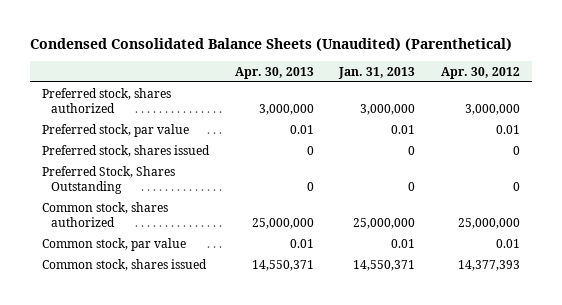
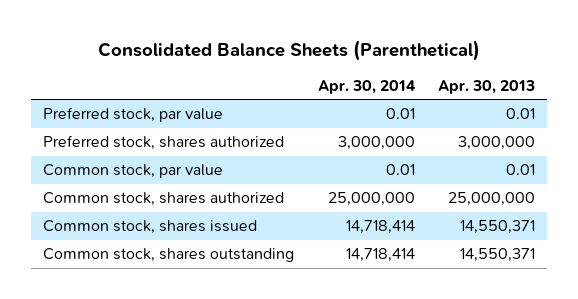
[29,37,512,51] Condensed Consolidated Balance Sheets (Unaudited) (Parenthetical) -> [98,39,481,61] Consolidated Balance Sheets (Parenthetical)
[338,66,416,79] Jan. 31, 2013 -> none
[440,66,520,79] Apr. 30, 2012 -> none
none -> [317,79,416,94] Apr. 30, 2014
[42,144,211,157] Preferred stock, shares issued -> none
[42,165,176,195] Preferred Stock, Shares Outstanding -> none
[42,87,172,114] Preferred stock, shares authorized -> [42,135,284,151] Preferred stock, shares authorized
[42,201,169,228] Common stock, shares authorized -> [42,192,284,207] Common stock, shares authorized
none -> [42,248,294,263] Common stock, shares outstanding

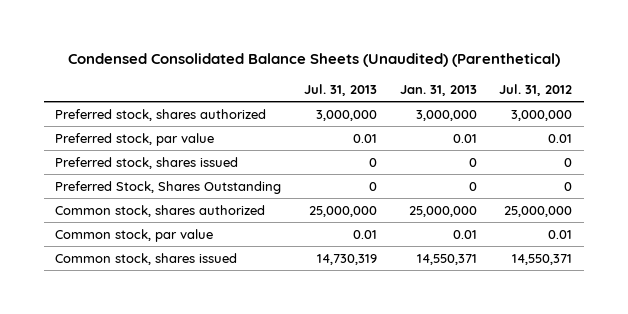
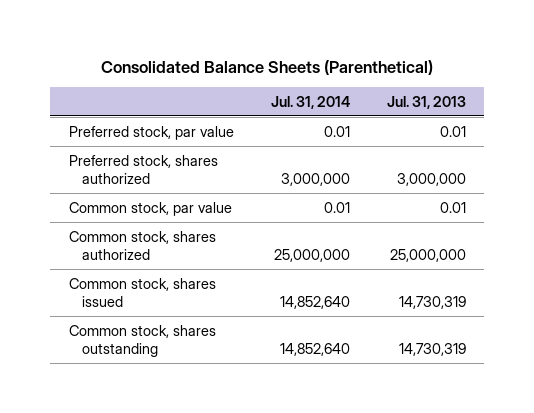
[67,53,560,68] Condensed Consolidated Balance Sheets (Unaudited) (Parenthetical) -> [101,59,434,75] Consolidated Balance Sheets (Parenthetical)
[399,85,477,97] Jan. 31, 2013 -> none
[499,84,573,97] Jul. 31, 2012 -> none
none -> [270,95,350,109] Jul. 31, 2014
[55,156,239,169] Preferred stock, shares issued -> none
[55,180,282,194] Preferred Stock, Shares Outstanding -> none
[55,108,267,121] Preferred stock, shares authorized -> [68,154,218,184] Preferred stock, shares authorized
[55,204,266,217] Common stock, shares authorized -> [68,230,216,260] Common stock, shares authorized
none -> [68,324,216,357] Common stock, shares outstanding

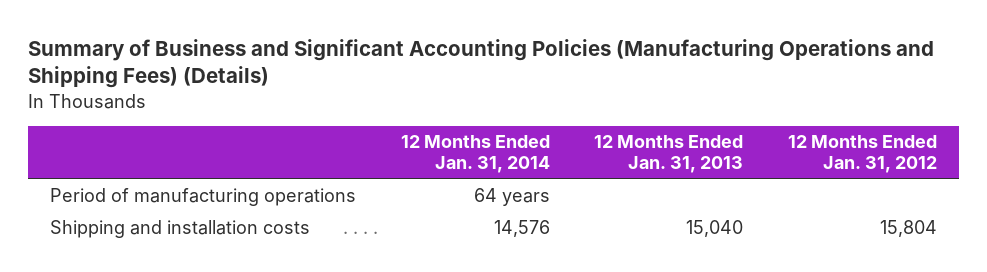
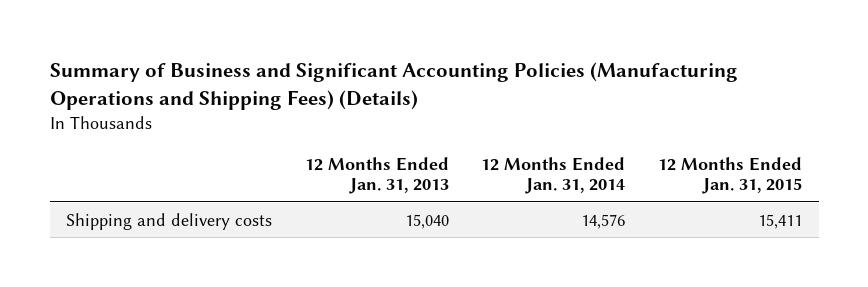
[787,135,937,174] 12 Months Ended Jan. 31, 2012 -> none
none -> [658,156,803,195] 12 Months Ended Jan. 31, 2015
[49,188,356,207] Period of manufacturing operations -> none
[49,220,310,239] Shipping and installation costs -> [65,212,272,230] Shipping and delivery costs

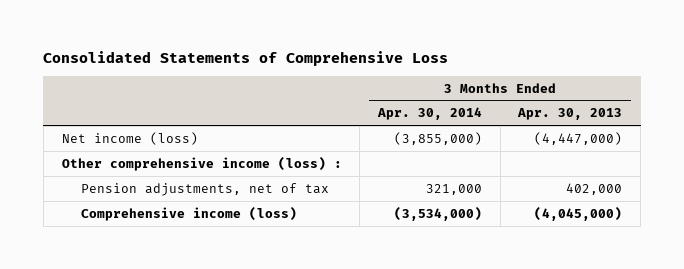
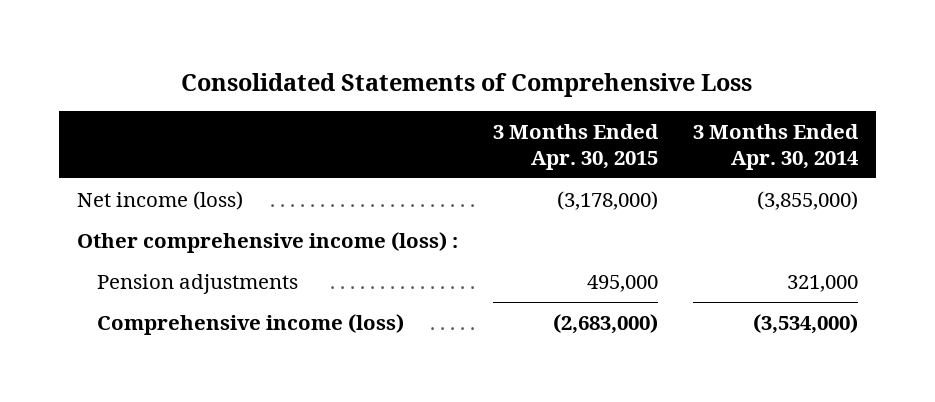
[517,108,623,121] Apr. 30, 2013 -> none
none -> [492,124,659,170] 3 Months Ended Apr. 30, 2015
[80,182,329,196] Pension adjustments, net of tax -> [96,273,298,294] Pension adjustments

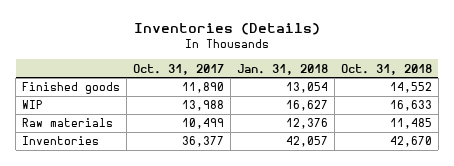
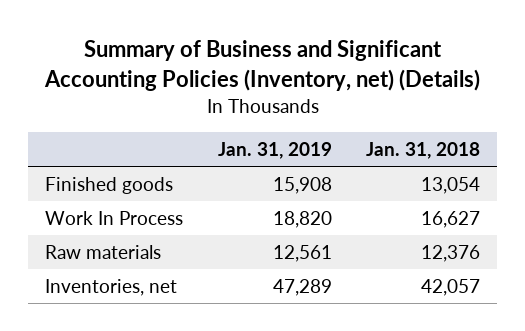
[134,23,321,36] Inventories (Details) -> [43,40,480,92] Summary of Business and Significant Accounting Policies (Inventory, net) (Details)
[133,63,225,75] Oct. 31, 2017 -> none
[340,63,432,75] Oct. 31, 2018 -> none
none -> [217,142,332,160] Jan. 31, 2019
[22,100,44,110] WIP -> [44,210,183,225] Work In Process
[22,136,100,146] Inventories -> [44,278,177,296] Inventories, net

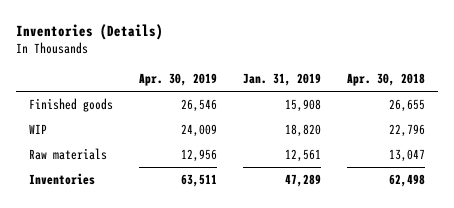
[43,40,480,92] Summary of Business and Significant Accounting Policies (Inventory, net) (Details) -> [16,23,164,40] Inventories (Details)
[366,142,481,160] Jan. 31, 2018 -> none
none -> [138,72,217,86] Apr. 30, 2019
none -> [346,72,425,86] Apr. 30, 2018
[44,210,183,225] Work In Process -> [28,124,47,135] WIP
[44,278,177,296] Inventories, net -> [28,173,95,186] Inventories

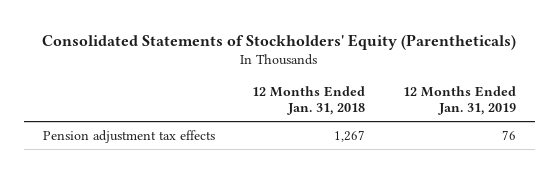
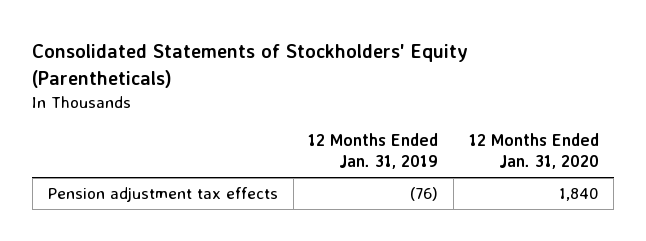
[252,86,366,116] 12 Months Ended Jan. 31, 2018 -> none
none -> [468,132,599,170] 12 Months Ended Jan. 31, 2020
[501,130,516,141] 76 -> [410,187,439,202] (76)

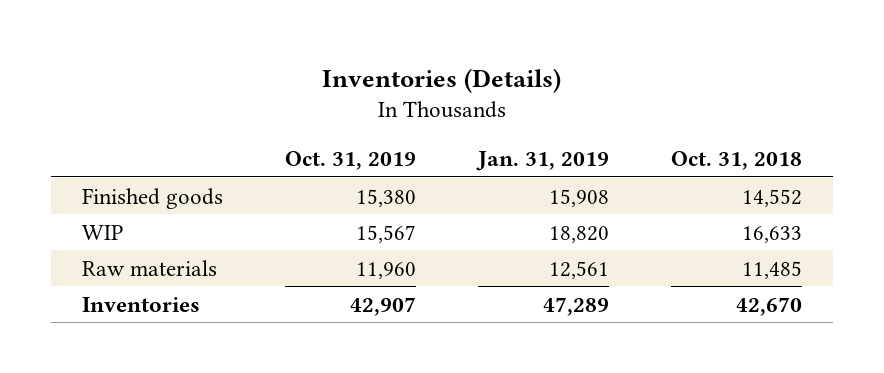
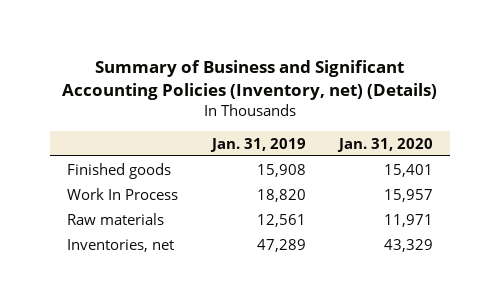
[322,67,562,93] Inventories (Details) -> [62,60,438,101] Summary of Business and Significant Accounting Policies (Inventory, net) (Details)
[285,150,417,170] Oct. 31, 2019 -> none
[670,150,802,170] Oct. 31, 2018 -> none
none -> [337,137,434,152] Jan. 31, 2020
[82,224,124,240] WIP -> [67,187,179,200] Work In Process
[82,296,201,312] Inventories -> [67,238,175,252] Inventories, net

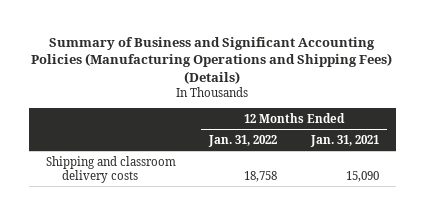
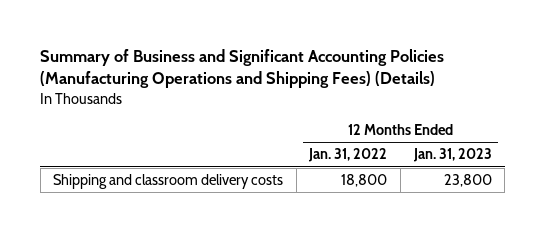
[310,134,380,147] Jan. 31, 2021 -> none
none -> [412,148,492,163] Jan. 31, 2023
[244,170,278,182] 18,758 -> [341,174,388,188] 18,800

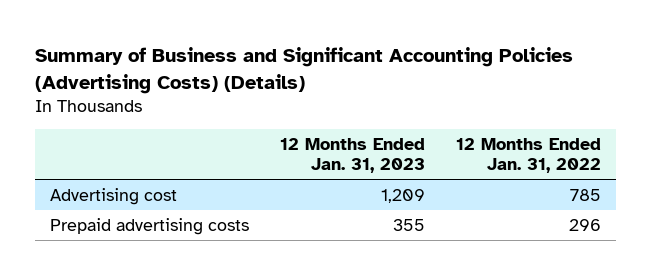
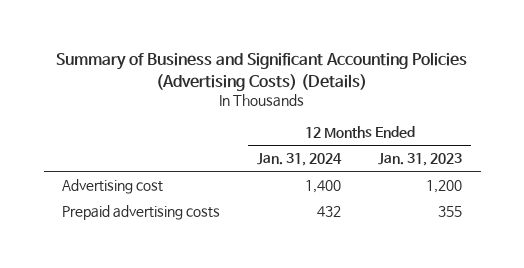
[455,137,601,174] 12 Months Ended Jan. 31, 2022 -> none
none -> [257,153,343,167] Jan. 31, 2024
[380,188,425,203] 1,209 -> [426,180,463,194] 1,200

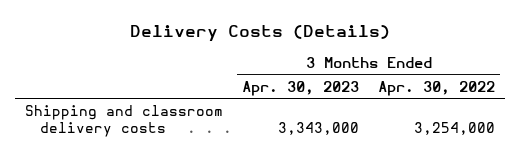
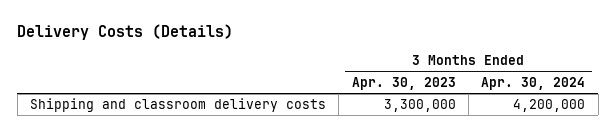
[378,80,496,96] Apr. 30, 2022 -> none
none -> [481,76,586,90] Apr. 30, 2024
[278,122,360,136] 3,343,000 -> [383,99,456,113] 3,300,000

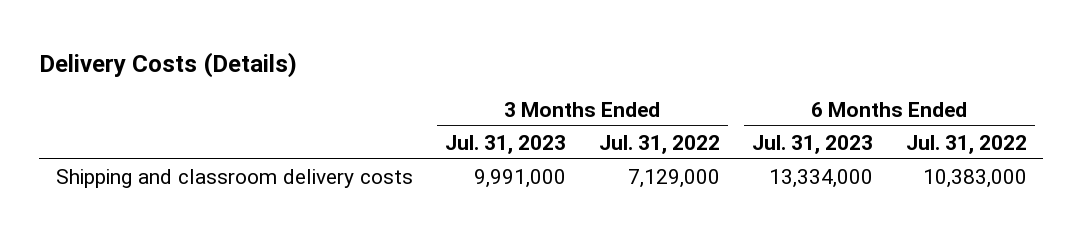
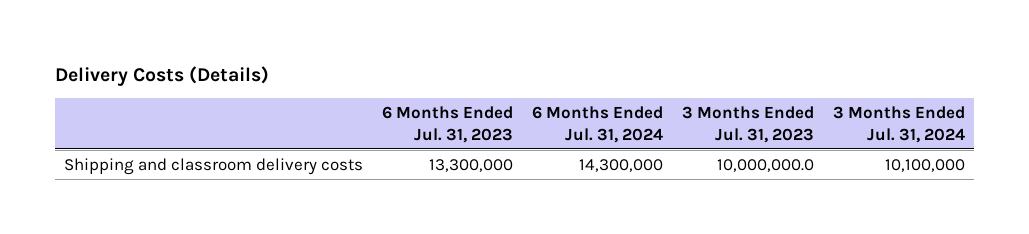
[598,134,720,154] Jul. 31, 2022 -> none
[905,134,1027,154] Jul. 31, 2022 -> none
none -> [531,105,663,143] 6 Months Ended Jul. 31, 2024
none -> [832,105,965,143] 3 Months Ended Jul. 31, 2024
[474,168,567,188] 9,991,000 -> [716,158,814,172] 10,000,000.0
[769,168,874,188] 13,334,000 -> [428,158,513,172] 13,300,000

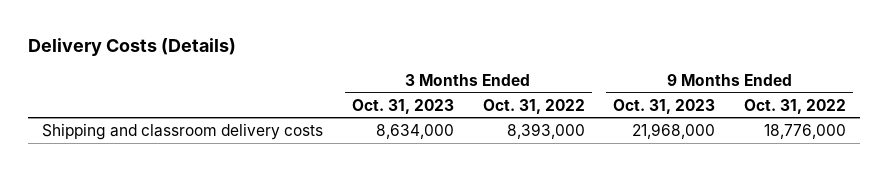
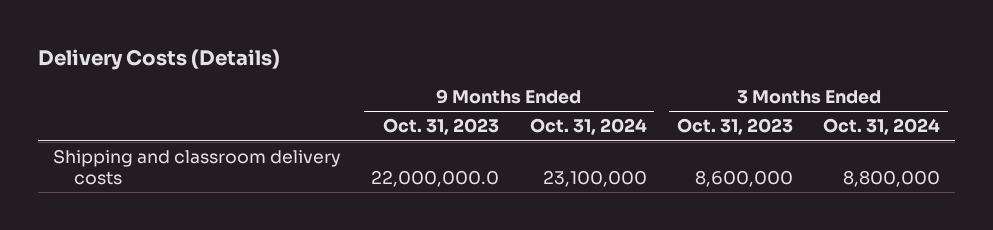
[482,98,585,114] Oct. 31, 2022 -> none
[744,98,847,114] Oct. 31, 2022 -> none
none -> [529,118,647,136] Oct. 31, 2024
none -> [823,118,941,136] Oct. 31, 2024
[375,124,454,140] 8,634,000 -> [694,169,793,187] 8,600,000
[632,123,716,140] 21,968,000 -> [371,169,500,187] 22,000,000.0

